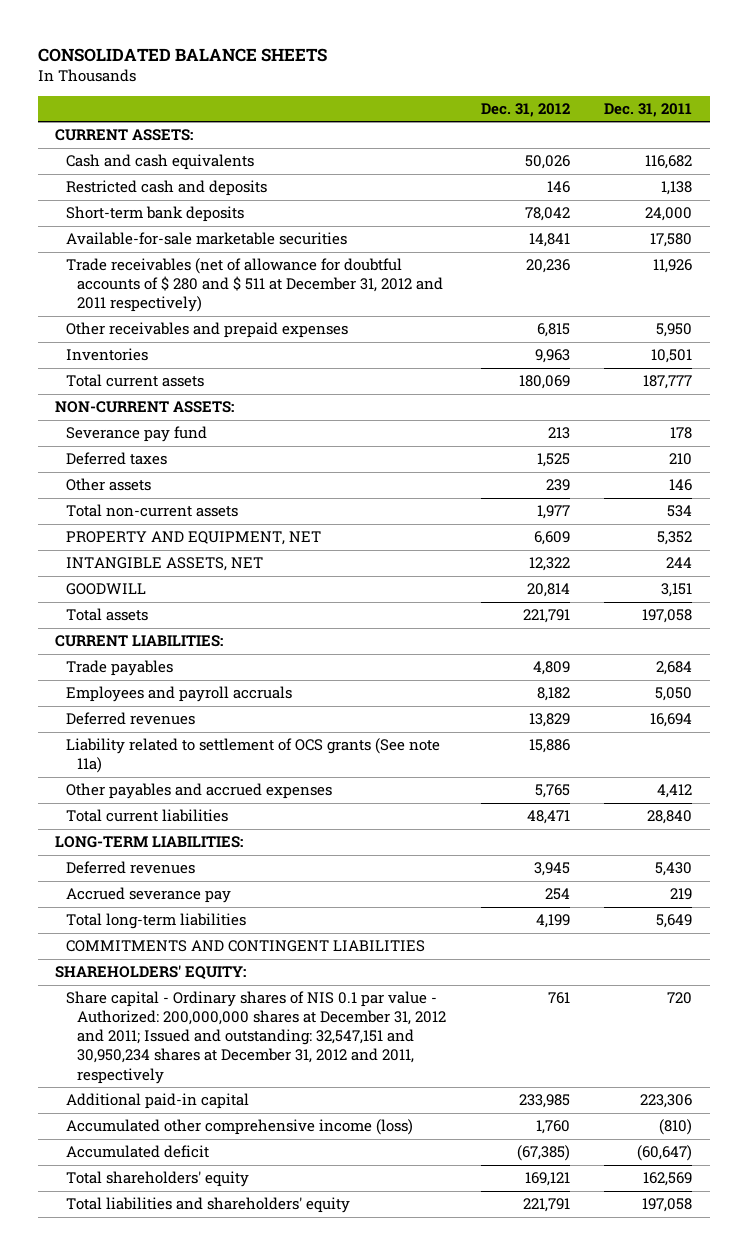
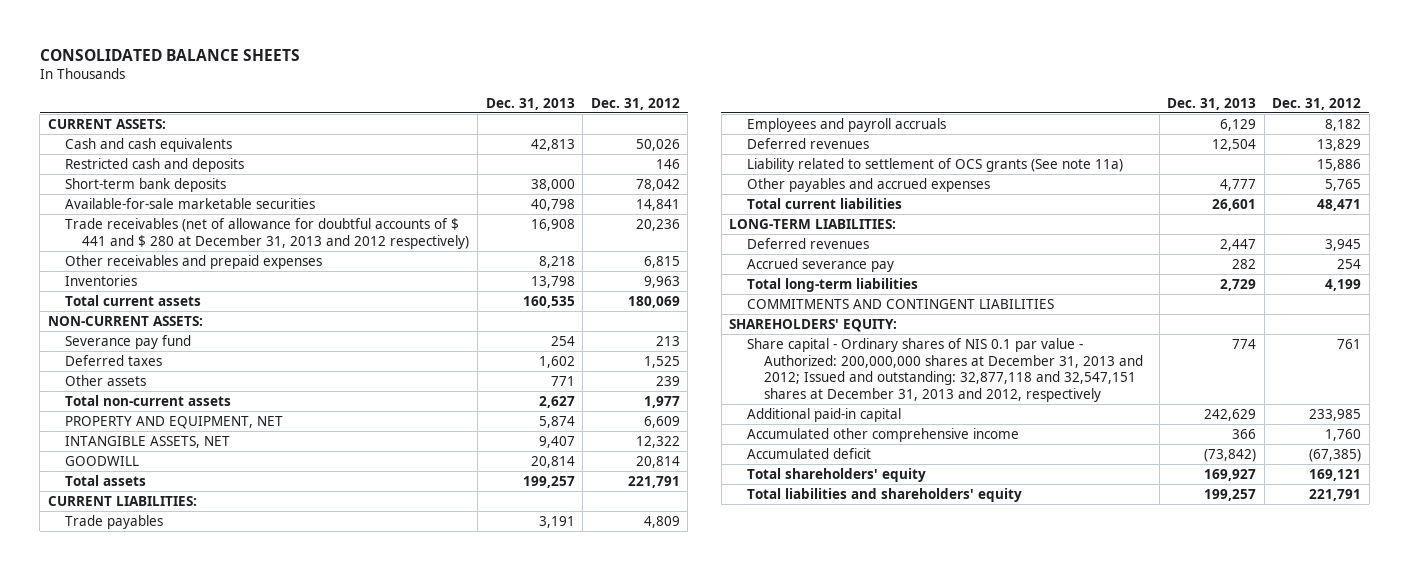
[604,102,693,117] Dec. 31, 2011 -> none
none -> [485,97,575,110] Dec. 31, 2013
[66,258,444,313] Trade receivables (net of allowance for doubtful accounts of $ 280 and $ 511 at December 31, 2012 and 2011 respectively) -> [65,218,470,249] Trade receivables (net of allowance for doubtful accounts of $ 441 and $ 280 at December 31, 2013 and 2012 respectively)
[66,991,447,1084] Share capital - Ordinary shares of NIS 0.1 par value - Authorized: 200,000,000 shares at December 31, 2012 and 2011; Issued and outstanding: 32,547,151 and 30,950,234 shares at December 31, 2012 and 2011, respectively -> [746,338,1144,402] Share capital - Ordinary shares of NIS 0.1 par value - Authorized: 200,000,000 shares at December 31, 2013 and 2012; Issued and outstanding: 32,877,118 and 32,547,151 shares at December 31, 2013 and 2012, respectively
[66,1119,414,1136] Accumulated other comprehensive income (loss) -> [746,428,1019,443] Accumulated other comprehensive income

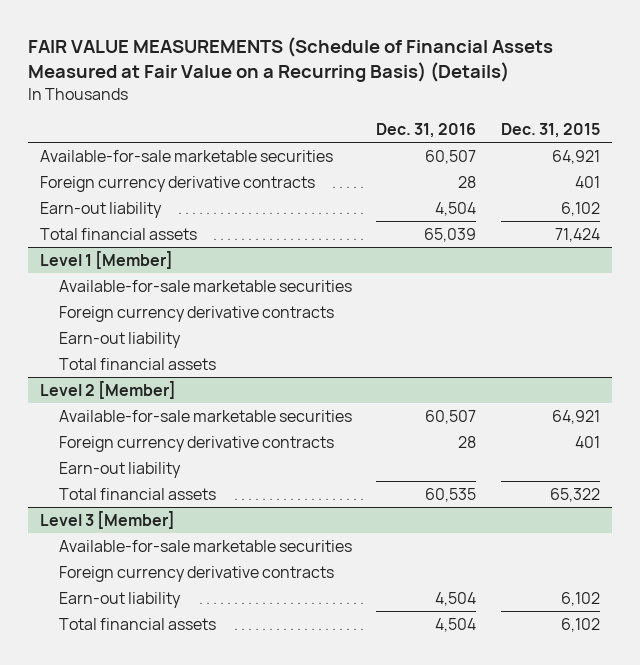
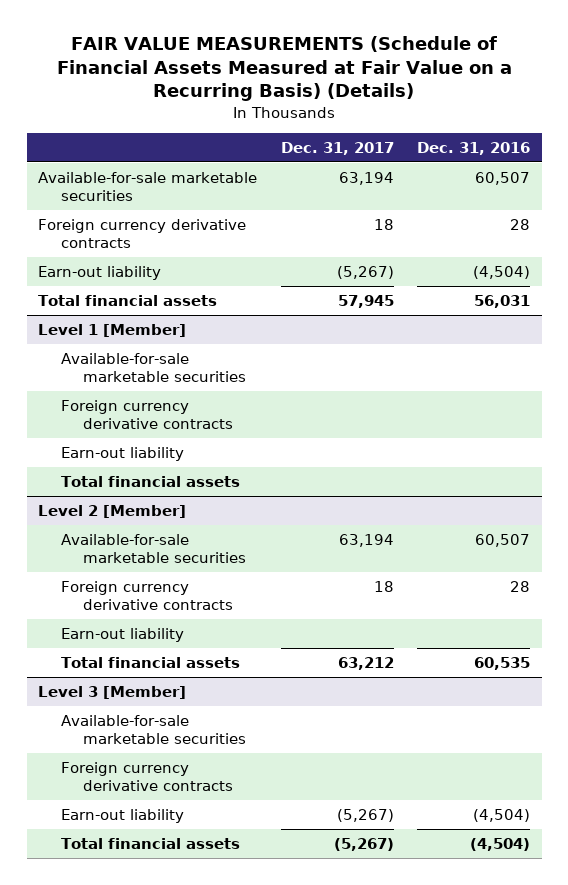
[500,123,600,139] Dec. 31, 2015 -> none
none -> [280,141,394,155] Dec. 31, 2017
[435,201,477,216] 4,504 -> [473,266,531,280] (4,504)
[424,227,477,242] 65,039 -> [474,295,531,309] 56,031
[435,591,477,606] 4,504 -> [473,809,531,823] (4,504)
[435,617,477,632] 4,504 -> [470,838,531,852] (4,504)

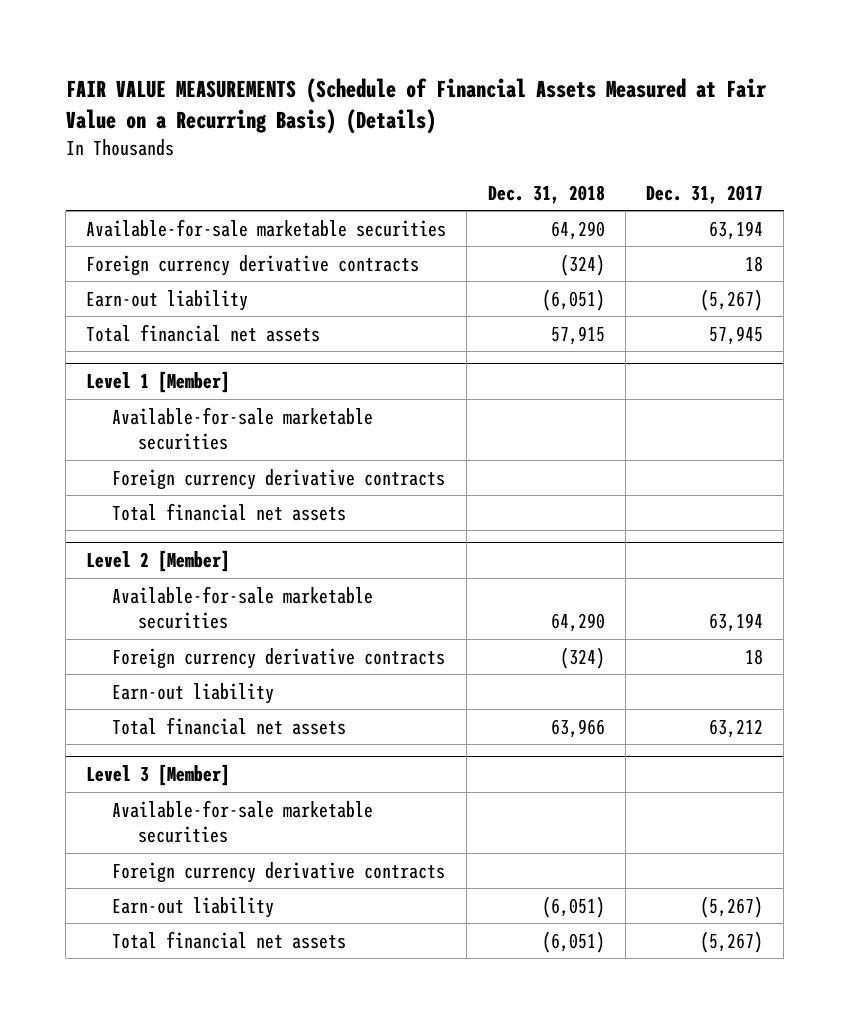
[417,141,531,155] Dec. 31, 2016 -> none
none -> [487,184,605,204] Dec. 31, 2018
[38,295,218,307] Total financial assets -> [86,323,321,342] Total financial net assets
[60,447,184,462] Earn-out liability -> none
[60,476,240,488] Total financial assets -> [111,502,346,521] Total financial net assets
[60,657,240,669] Total financial assets -> [111,716,346,735] Total financial net assets
[60,838,240,850] Total financial assets -> [111,930,346,949] Total financial net assets

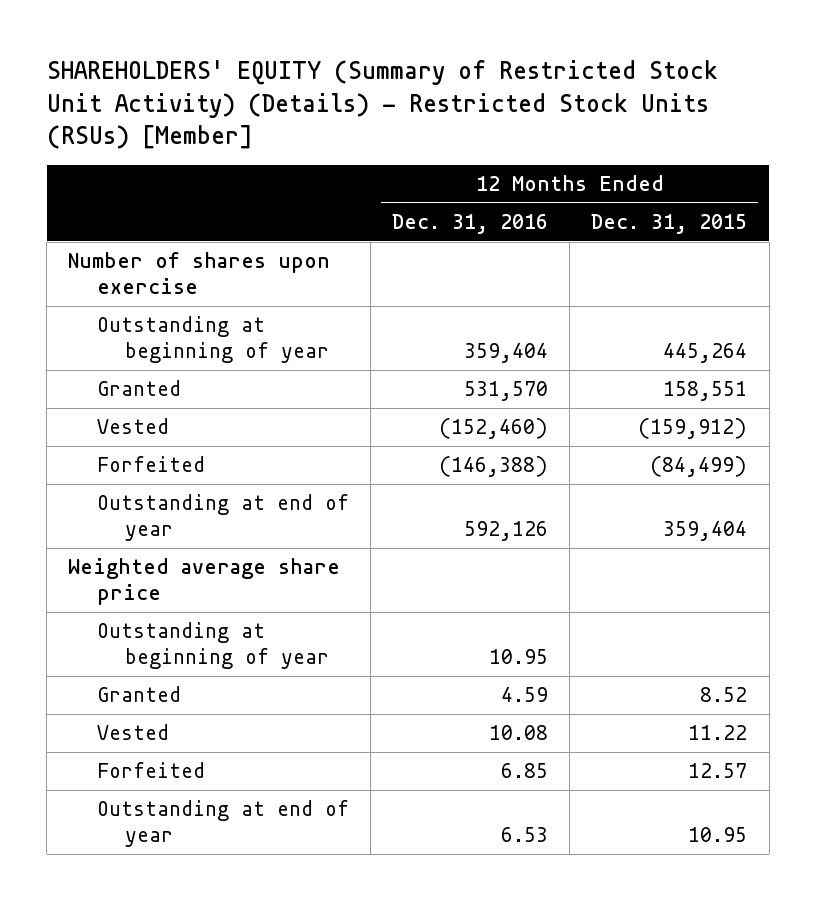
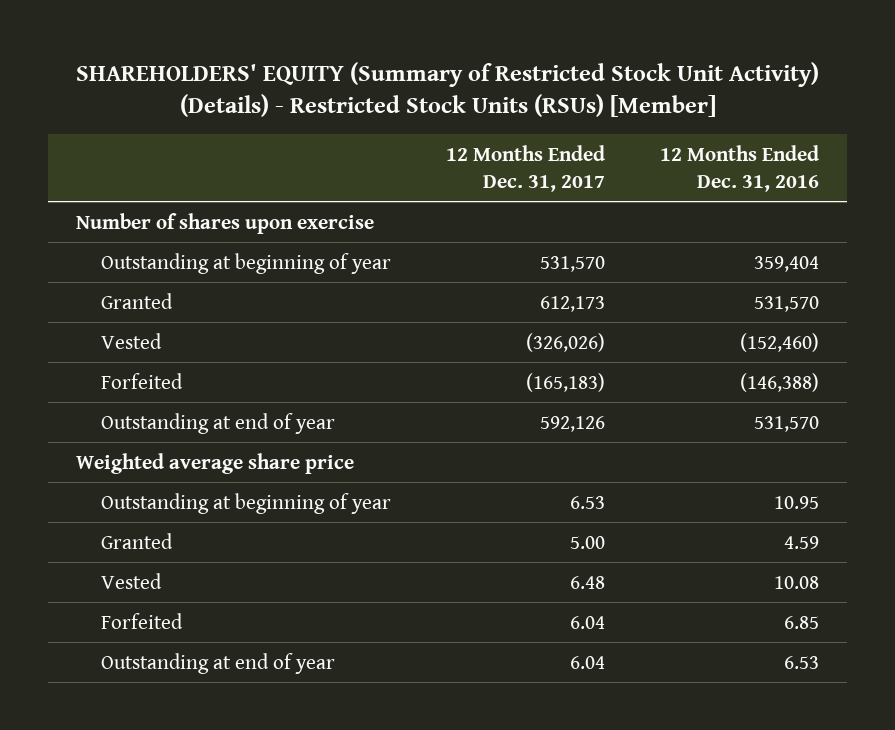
[591,214,748,235] Dec. 31, 2015 -> none
none -> [445,144,605,192] 12 Months Ended Dec. 31, 2017
[463,521,548,542] 592,126 -> [754,415,820,432] 531,570

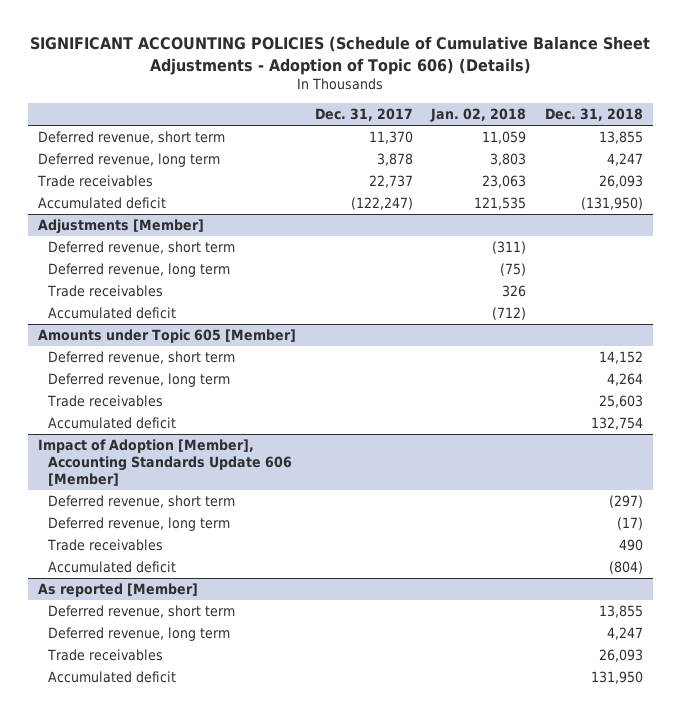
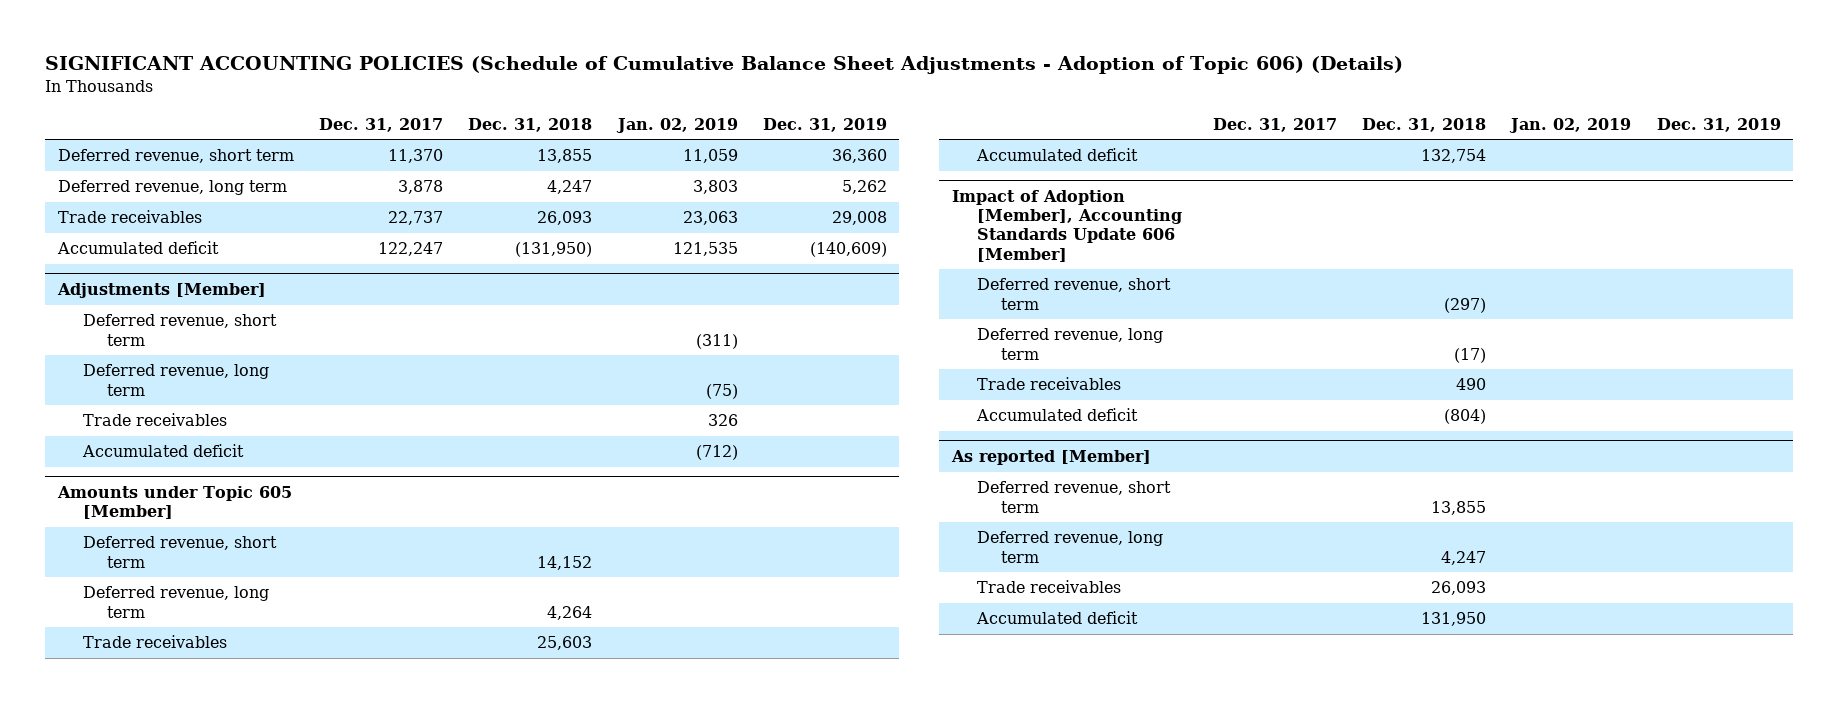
[430,107,527,122] Jan. 02, 2018 -> none
none -> [615,117,738,133] Jan. 02, 2019
none -> [762,117,887,132] Dec. 31, 2019
[350,197,413,211] (122,247) -> [378,242,444,257] 122,247

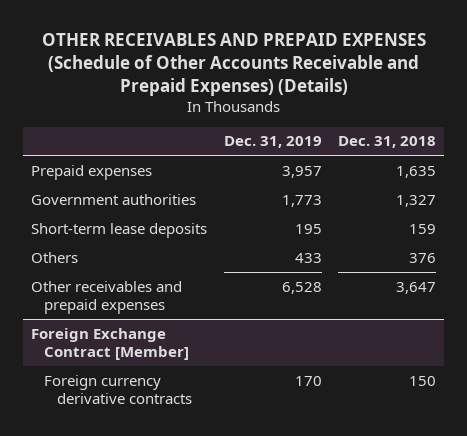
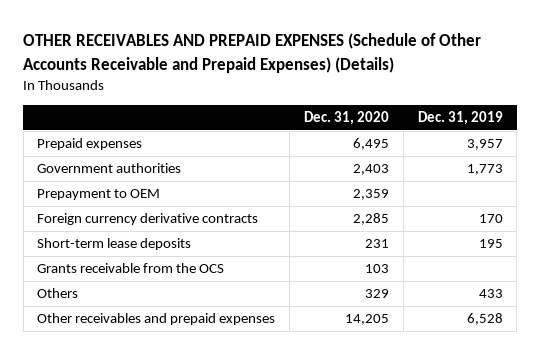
[337,136,436,149] Dec. 31, 2018 -> none
none -> [303,111,389,126] Dec. 31, 2020
none -> [37,189,161,201] Prepayment to OEM
none -> [37,213,259,226] Foreign currency derivative contracts
none -> [37,263,225,274] Grants receivable from the OCS
[31,327,190,360] Foreign Exchange Contract [Member] -> none
[44,374,193,404] Foreign currency derivative contracts -> none

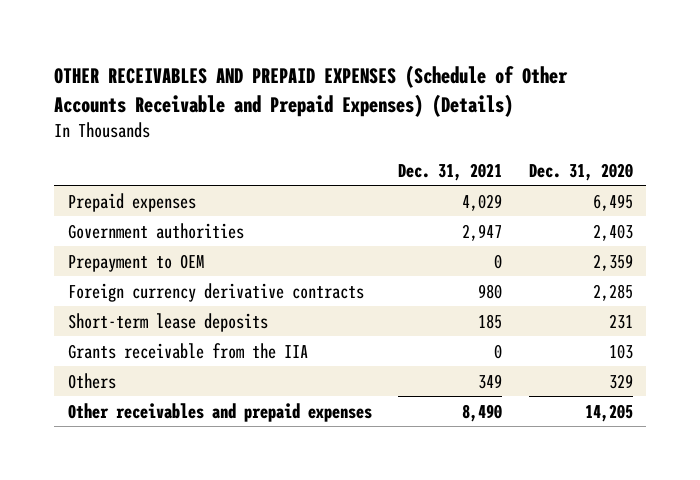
[417,111,503,126] Dec. 31, 2019 -> none
none -> [398,162,503,181] Dec. 31, 2021
[37,263,225,274] Grants receivable from the OCS -> [67,342,308,359] Grants receivable from the IIA

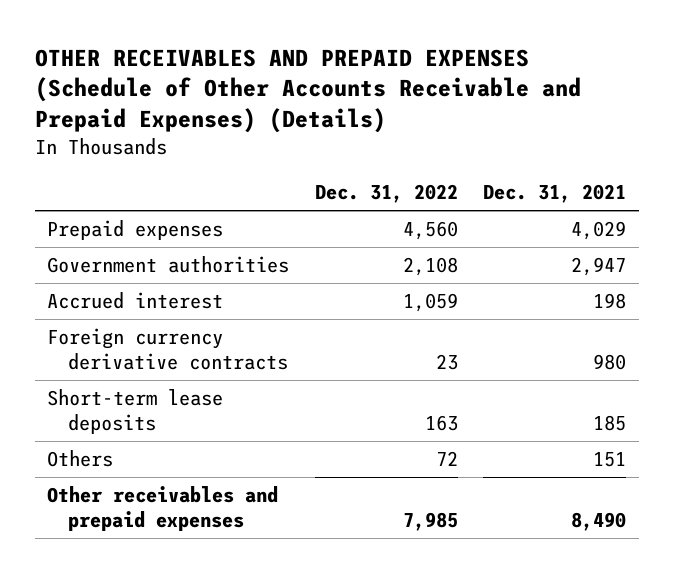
[528,162,633,181] Dec. 31, 2020 -> none
none -> [314,184,458,204] Dec. 31, 2022
[67,253,204,272] Prepayment to OEM -> none
none -> [47,291,224,309] Accrued interest
[67,342,308,359] Grants receivable from the IIA -> none
[478,373,503,389] 349 -> [593,451,627,467] 151

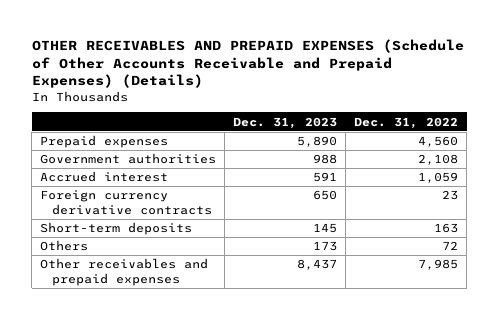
[483,184,627,204] Dec. 31, 2021 -> none
none -> [233,116,338,129] Dec. 31, 2023
[47,388,224,435] Short-term lease deposits -> [40,222,193,236] Short-term deposits

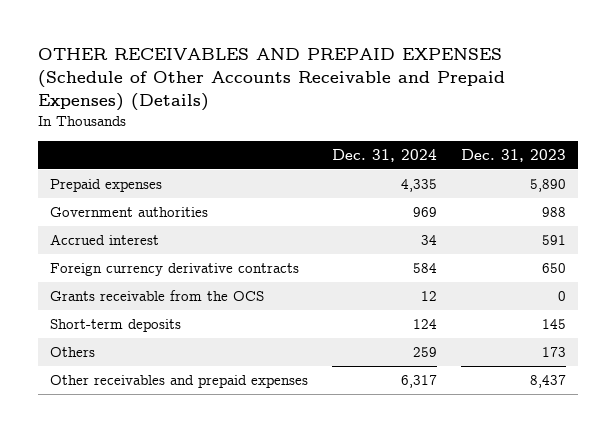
[354,116,459,129] Dec. 31, 2022 -> none
none -> [331,148,437,162] Dec. 31, 2024
none -> [49,290,264,302] Grants receivable from the OCS

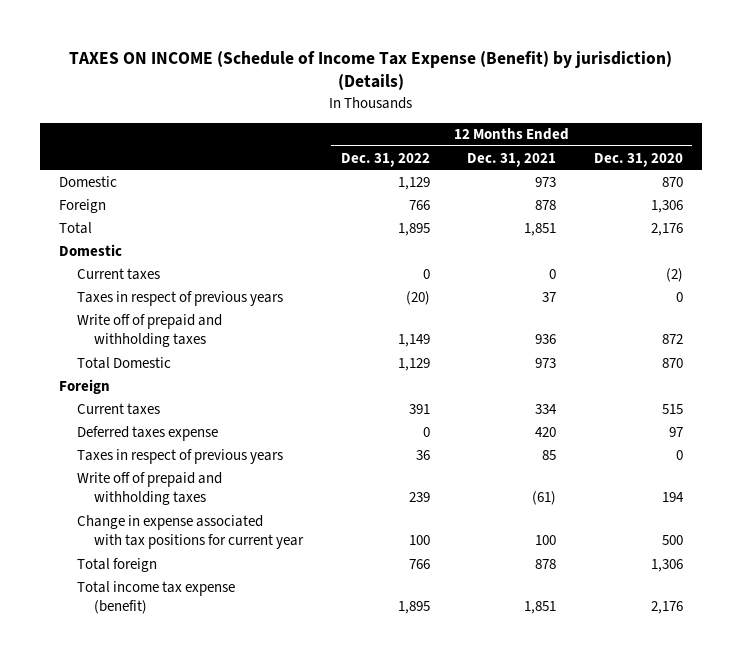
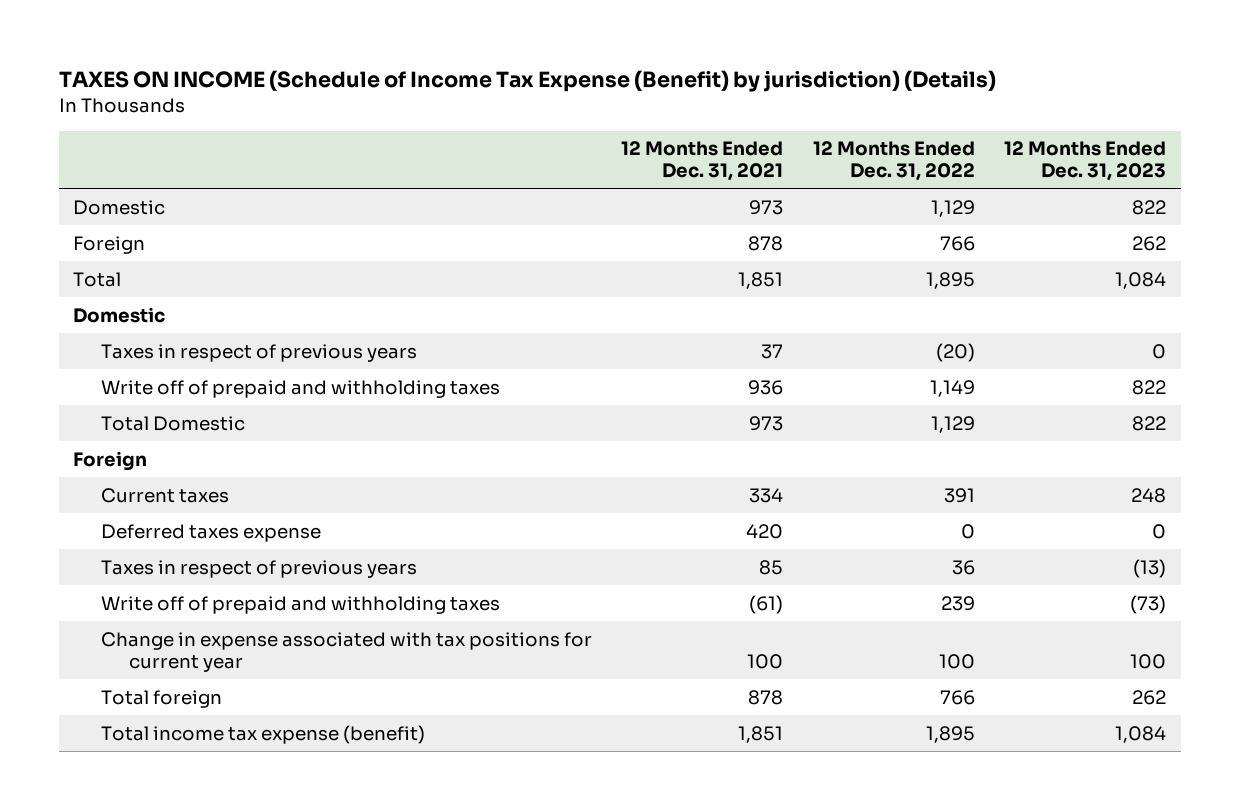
[593,152,683,167] Dec. 31, 2020 -> none
none -> [1003,141,1166,182] 12 Months Ended Dec. 31, 2023
[76,267,160,280] Current taxes -> none

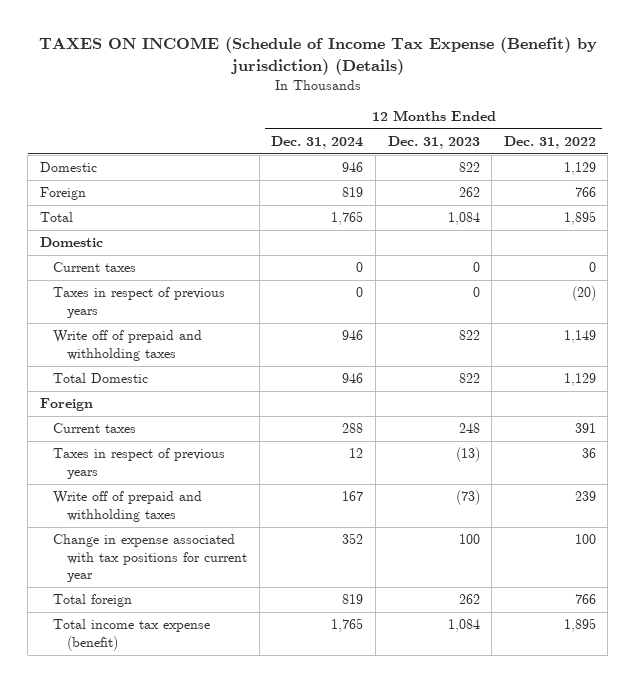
[621,141,784,182] 12 Months Ended Dec. 31, 2021 -> none
none -> [271,136,364,150] Dec. 31, 2024
none -> [53,262,137,273] Current taxes
[101,523,322,542] Deferred taxes expense -> none

